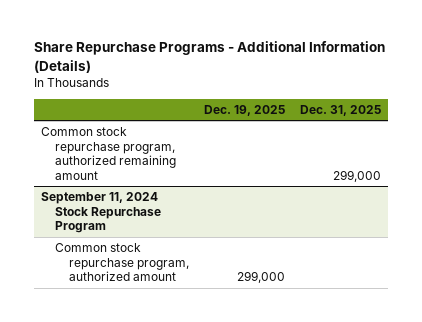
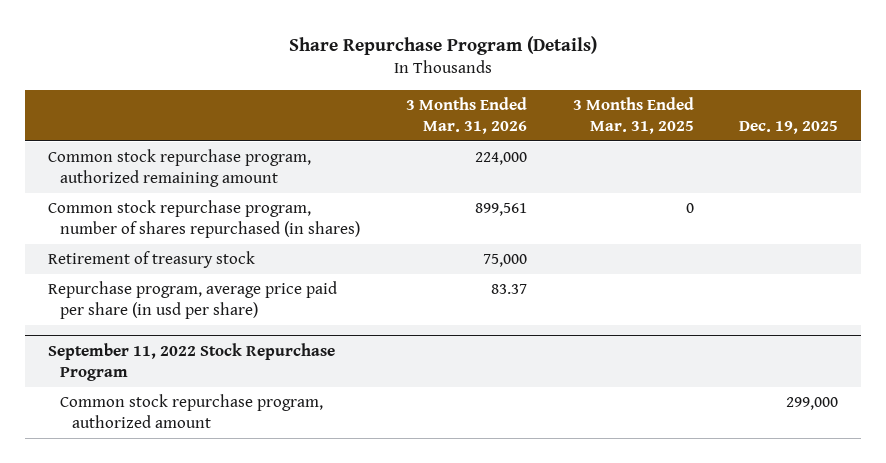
[33,41,385,73] Share Repurchase Programs - Additional Information (Details) -> [289,35,598,55] Share Repurchase Program (Details)
[299,104,381,116] Dec. 31, 2025 -> none
none -> [405,96,527,135] 3 Months Ended Mar. 31, 2026
none -> [572,96,694,135] 3 Months Ended Mar. 31, 2025
none -> [48,199,360,239] Common stock repurchase program, number of shares repurchased (in shares)
none -> [48,250,256,268] Retirement of treasury stock
none -> [48,280,338,320] Repurchase program, average price paid per share (in usd per share)
[41,192,162,234] September 11, 2024 Stock Repurchase Program -> [48,342,336,382] September 11, 2022 Stock Repurchase Program

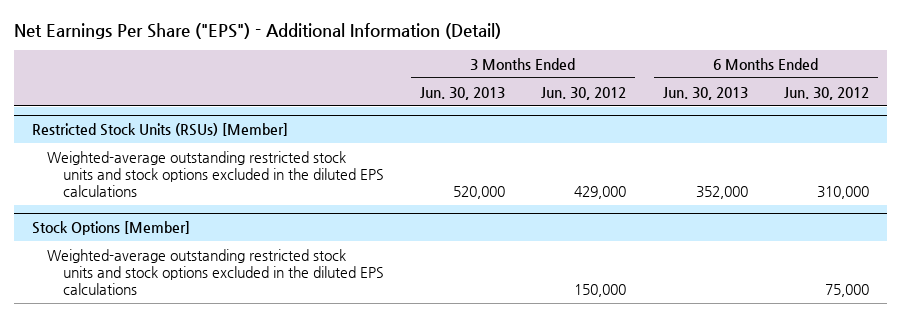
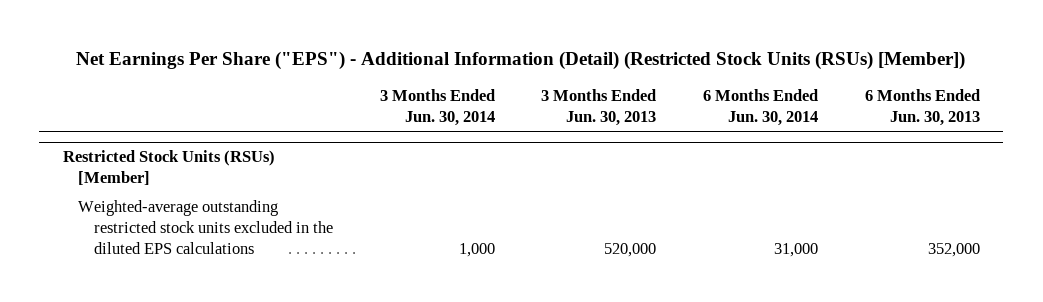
[13,22,501,39] Net Earnings Per Share ("EPS") - Additional Information (Detail) -> [76,50,966,70] Net Earnings Per Share ("EPS") - Additional Information (Detail) (Restricted Stock Units (RSUs) [Member])
[541,86,627,100] Jun. 30, 2012 -> none
[783,86,869,100] Jun. 30, 2012 -> none
none -> [379,89,495,127] 3 Months Ended Jun. 30, 2014
none -> [703,89,819,127] 6 Months Ended Jun. 30, 2014
[31,221,190,236] Stock Options [Member] -> none
[47,248,384,295] Weighted-average outstanding restricted stock units and stock options excluded in the diluted EPS calculations -> none
[47,150,384,197] Weighted-average outstanding restricted stock units and stock options excluded in the diluted EPS calculations -> [78,199,333,254] Weighted-average outstanding restricted stock units excluded in the diluted EPS calculations

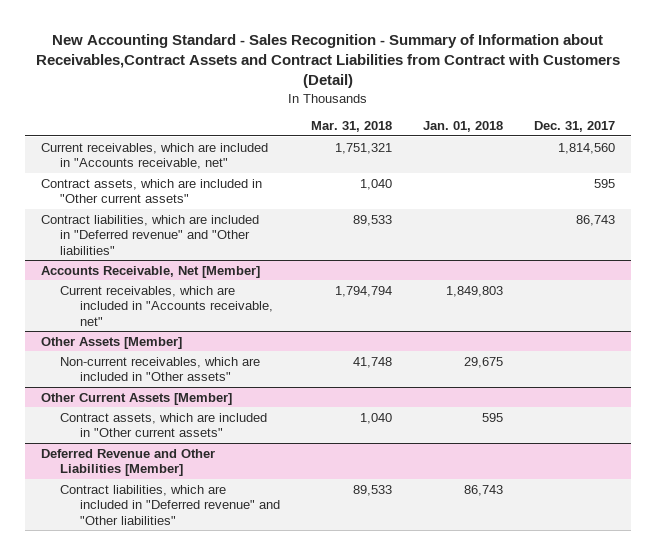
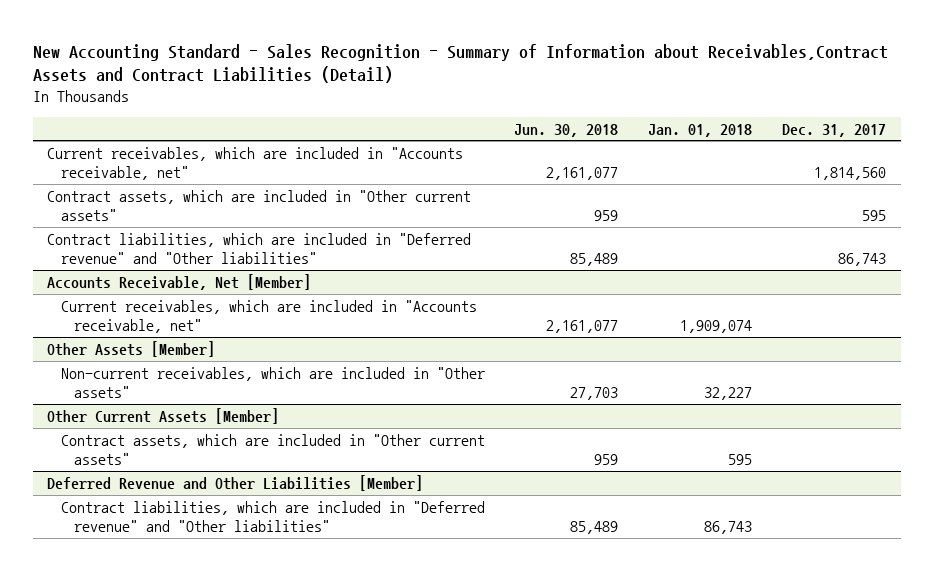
[36,34,621,89] New Accounting Standard - Sales Recognition - Summary of Information about Receivables,Contract Assets and Contract Liabilities from Contract with Customers (Detail) -> [32,43,888,84] New Accounting Standard - Sales Recognition - Summary of Information about Receivables,Contract Assets and Contract Liabilities (Detail)
[311,121,393,133] Mar. 31, 2018 -> none
none -> [514,123,619,137] Jun. 30, 2018
[446,285,504,297] 1,849,803 -> [680,320,753,334] 1,909,074
[464,356,504,368] 29,675 -> [704,387,753,401] 32,227

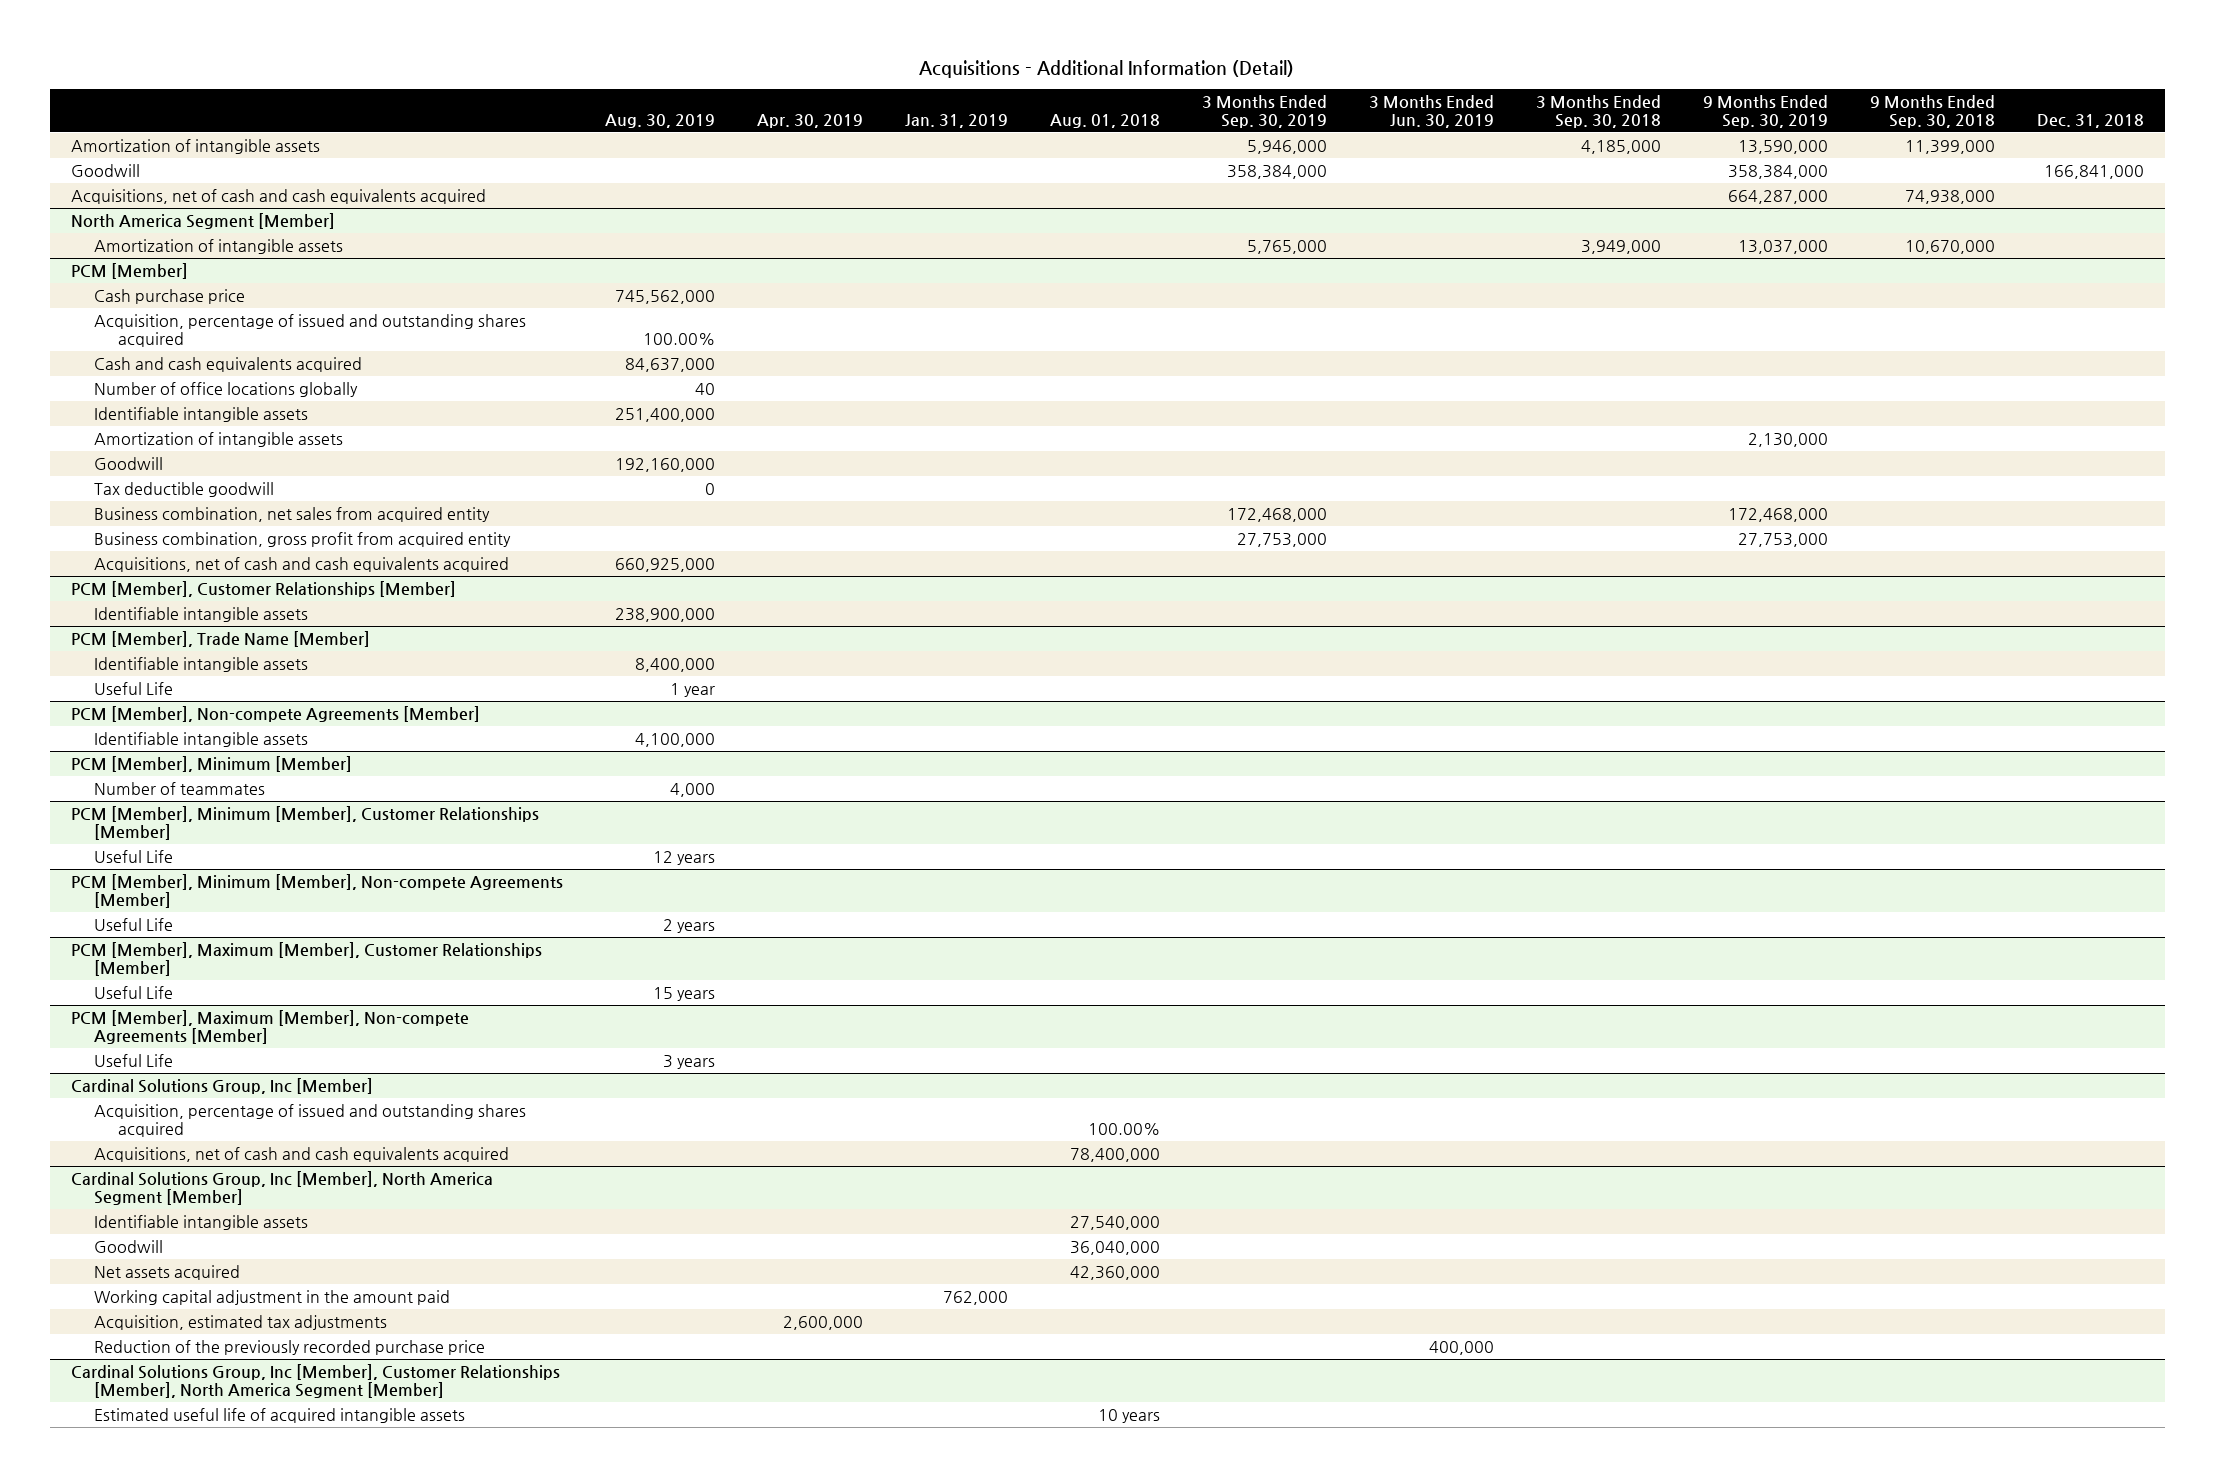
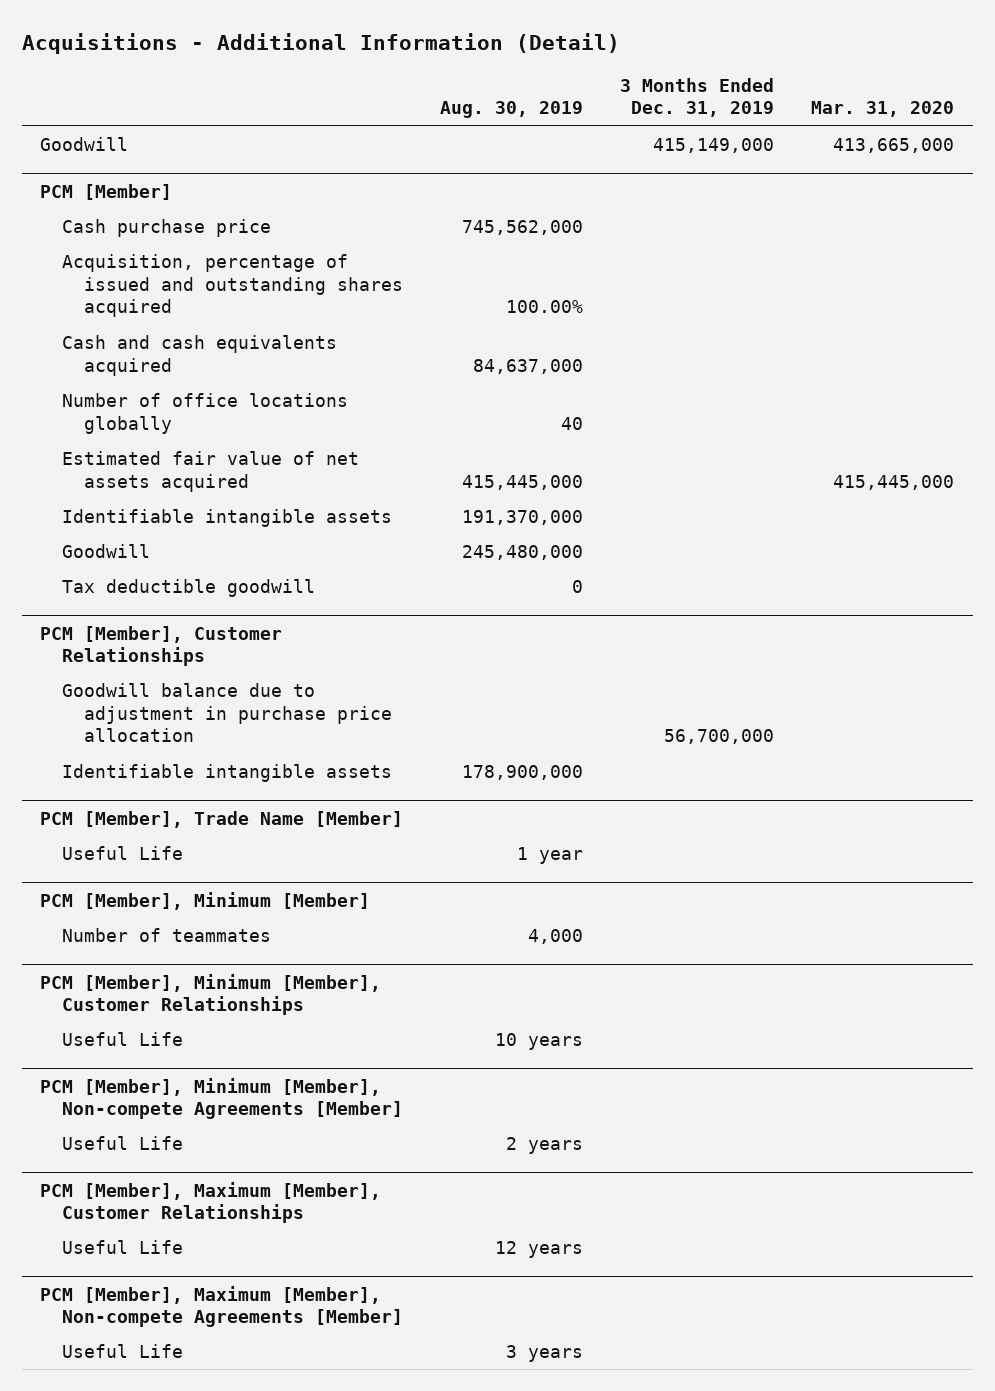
[756,113,863,128] Apr. 30, 2019 -> none
[904,113,1008,128] Jan. 31, 2019 -> none
[1049,113,1160,128] Aug. 01, 2018 -> none
[1201,94,1327,128] 3 Months Ended Sep. 30, 2019 -> none
[1368,94,1494,128] 3 Months Ended Jun. 30, 2019 -> none
[1535,94,1661,128] 3 Months Ended Sep. 30, 2018 -> none
[1702,94,1828,128] 9 Months Ended Sep. 30, 2019 -> none
[1869,94,1995,128] 9 Months Ended Sep. 30, 2018 -> none
[2036,113,2144,128] Dec. 31, 2018 -> none
none -> [620,77,775,118] 3 Months Ended Dec. 31, 2019
none -> [811,101,955,118] Mar. 31, 2020
[70,138,320,154] Amortization of intangible assets -> none
[70,188,486,204] Acquisitions, net of cash and cash equivalents acquired -> none
[70,212,335,229] North America Segment [Member] -> none
[94,238,344,254] Amortization of intangible assets -> none
[94,431,344,447] Amortization of intangible assets -> none
none -> [62,451,360,492] Estimated fair value of net assets acquired
[614,407,715,422] 251,400,000 -> [462,510,584,526] 191,370,000
[614,457,715,472] 192,160,000 -> [462,545,584,561] 245,480,000
[94,506,491,522] Business combination, net sales from acquired entity -> none
[94,531,512,547] Business combination, gross profit from acquired entity -> none
[94,556,510,572] Acquisitions, net of cash and cash equivalents acquired -> none
[70,580,456,597] PCM [Member], Customer Relationships [Member] -> [40,625,283,667] PCM [Member], Customer Relationships
none -> [62,683,393,743] Goodwill balance due to adjustment in purchase price allocation
[614,607,715,622] 238,900,000 -> [462,765,584,781] 178,900,000
[94,656,309,672] Identifiable intangible assets -> none
[70,705,480,722] PCM [Member], Non-compete Agreements [Member] -> none
[94,731,309,747] Identifiable intangible assets -> none
[70,805,539,840] PCM [Member], Minimum [Member], Customer Relationships [Member] -> [40,973,382,1016] PCM [Member], Minimum [Member], Customer Relationships
[652,850,715,865] 12 years -> [495,1033,584,1051] 10 years
[70,941,542,976] PCM [Member], Maximum [Member], Customer Relationships [Member] -> [40,1181,382,1224] PCM [Member], Maximum [Member], Customer Relationships
[652,986,715,1001] 15 years -> [495,1241,584,1259] 12 years
[70,1077,373,1094] Cardinal Solutions Group, Inc [Member] -> none
[94,1103,527,1137] Acquisition, percentage of issued and outstanding shares acquired -> none
[94,1146,510,1162] Acquisitions, net of cash and cash equivalents acquired -> none
[70,1170,493,1205] Cardinal Solutions Group, Inc [Member], North America Segment [Member] -> none
[94,1214,309,1230] Identifiable intangible assets -> none
[94,1239,164,1253] Goodwill -> none
[94,1264,241,1280] Net assets acquired -> none
[94,1289,451,1305] Working capital adjustment in the amount paid -> none
[94,1314,388,1330] Acquisition, estimated tax adjustments -> none
[94,1339,486,1355] Reduction of the previously recorded purchase price -> none
[70,1363,560,1398] Cardinal Solutions Group, Inc [Member], Customer Relationships [Member], North America Segment [Member] -> none
[94,1407,466,1423] Estimated useful life of acquired intangible assets -> none

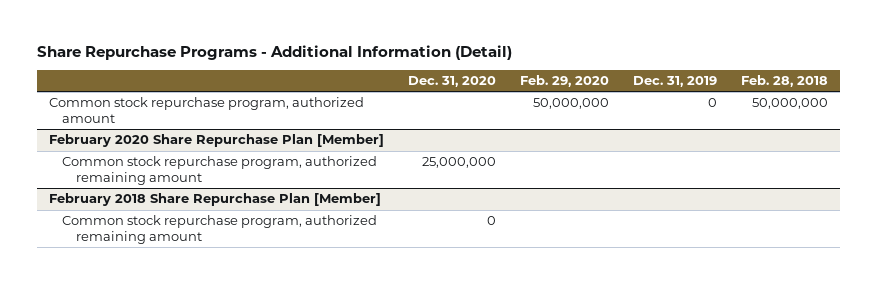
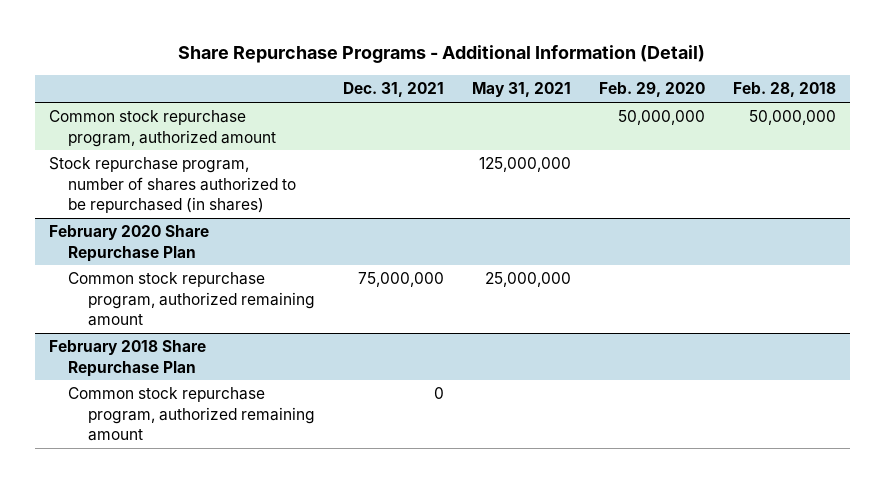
[407,75,496,87] Dec. 31, 2020 -> none
[633,75,718,87] Dec. 31, 2019 -> none
none -> [343,82,445,98] Dec. 31, 2021
none -> [471,82,571,98] May 31, 2021
none -> [48,157,297,213] Stock repurchase program, number of shares authorized to be repurchased (in shares)
[48,134,384,148] February 2020 Share Repurchase Plan [Member] -> [48,225,209,262] February 2020 Share Repurchase Plan
[48,193,381,207] February 2018 Share Repurchase Plan [Member] -> [48,340,206,377] February 2018 Share Repurchase Plan

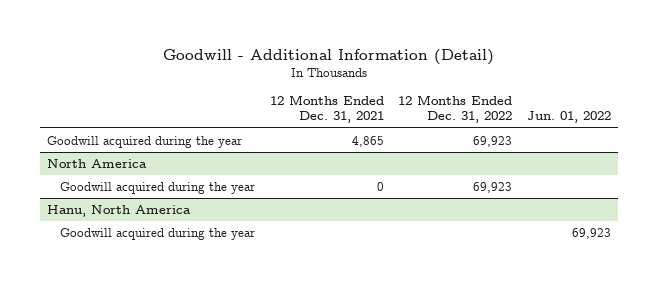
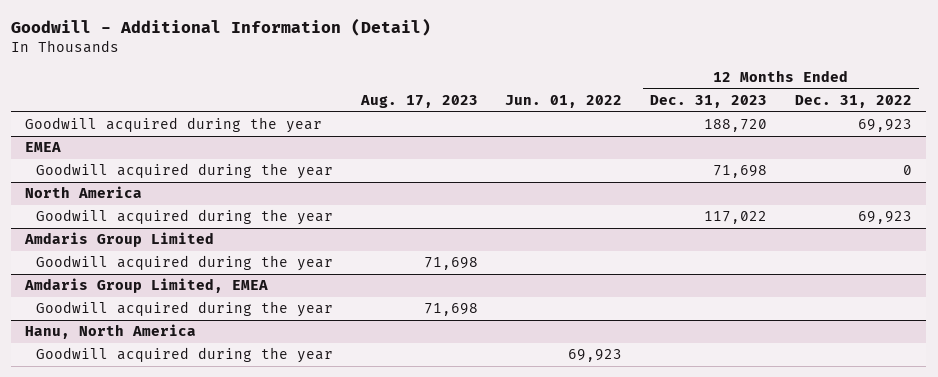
[269,95,384,124] 12 Months Ended Dec. 31, 2021 -> none
none -> [359,95,478,109] Aug. 17, 2023
none -> [650,95,768,109] Dec. 31, 2023
none -> [25,142,62,153] EMEA
none -> [35,163,333,180] Goodwill acquired during the year
none -> [24,232,215,248] Amdaris Group Limited
none -> [35,255,333,272] Goodwill acquired during the year
none -> [24,278,269,294] Amdaris Group Limited, EMEA
none -> [35,301,333,318] Goodwill acquired during the year

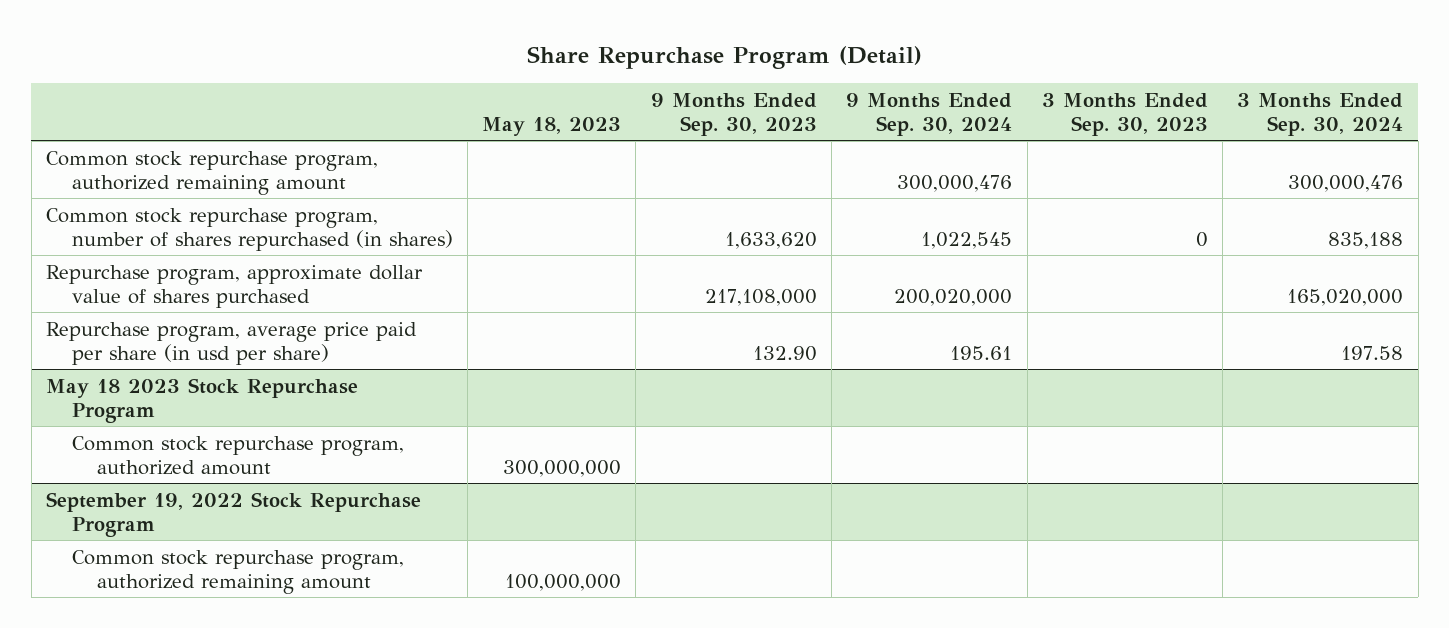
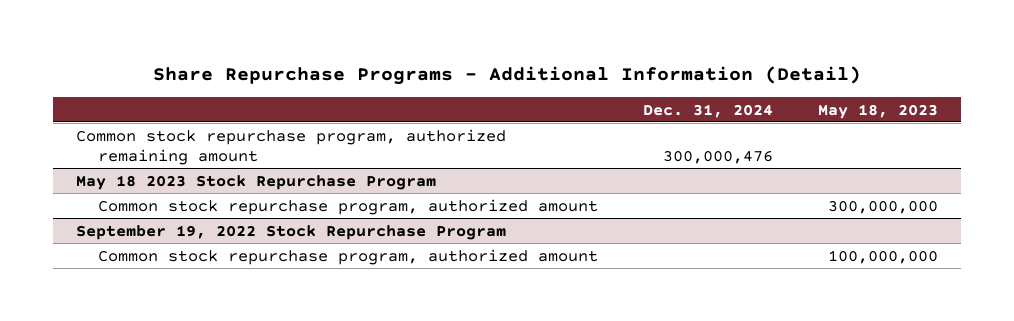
[526,45,922,69] Share Repurchase Program (Detail) -> [152,65,861,85] Share Repurchase Programs - Additional Information (Detail)
[650,92,817,136] 9 Months Ended Sep. 30, 2023 -> none
[846,92,1013,136] 9 Months Ended Sep. 30, 2024 -> none
[1041,92,1208,136] 3 Months Ended Sep. 30, 2023 -> none
[1237,92,1404,136] 3 Months Ended Sep. 30, 2024 -> none
none -> [643,103,774,118] Dec. 31, 2024
[45,207,453,251] Common stock repurchase program, number of shares repurchased (in shares) -> none
[45,264,423,308] Repurchase program, approximate dollar value of shares purchased -> none
[45,321,417,365] Repurchase program, average price paid per share (in usd per share) -> none
[71,549,404,594] Common stock repurchase program, authorized remaining amount -> [98,248,599,265] Common stock repurchase program, authorized amount

